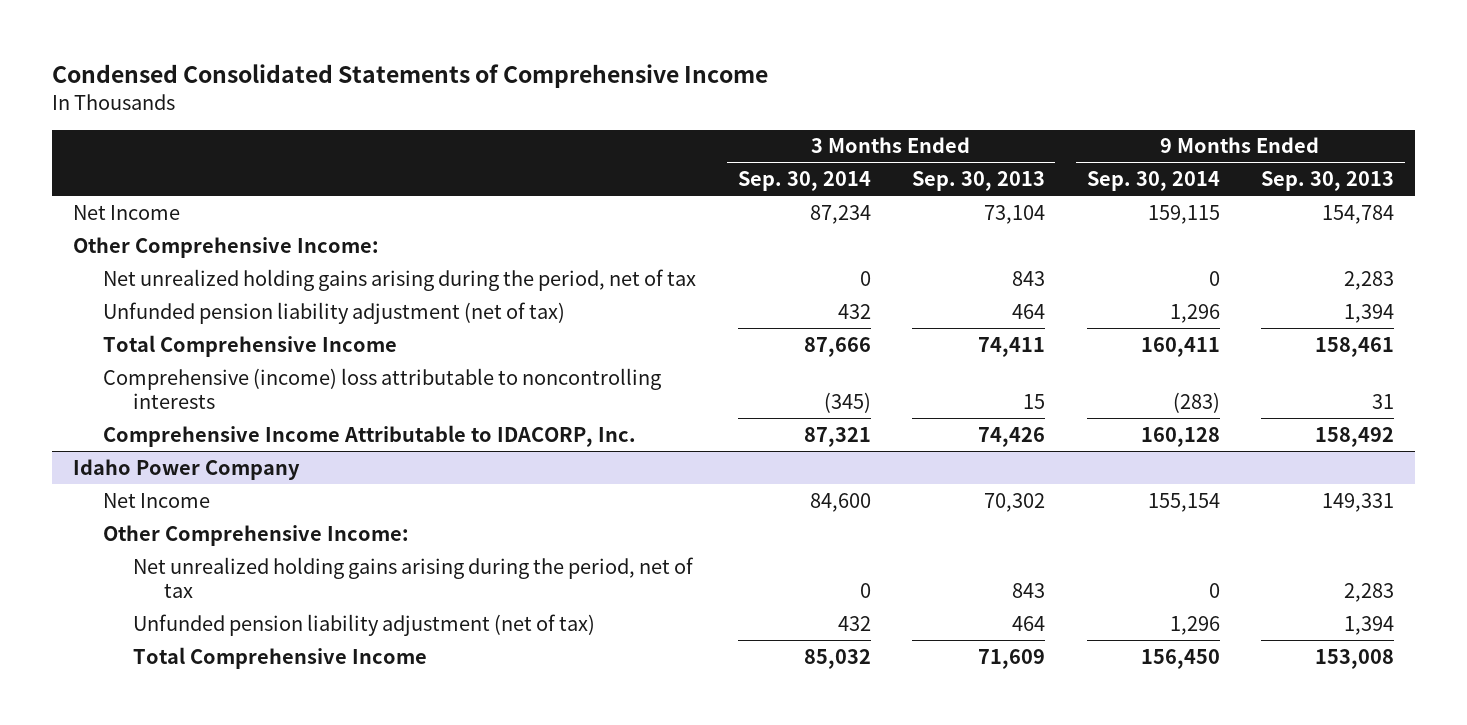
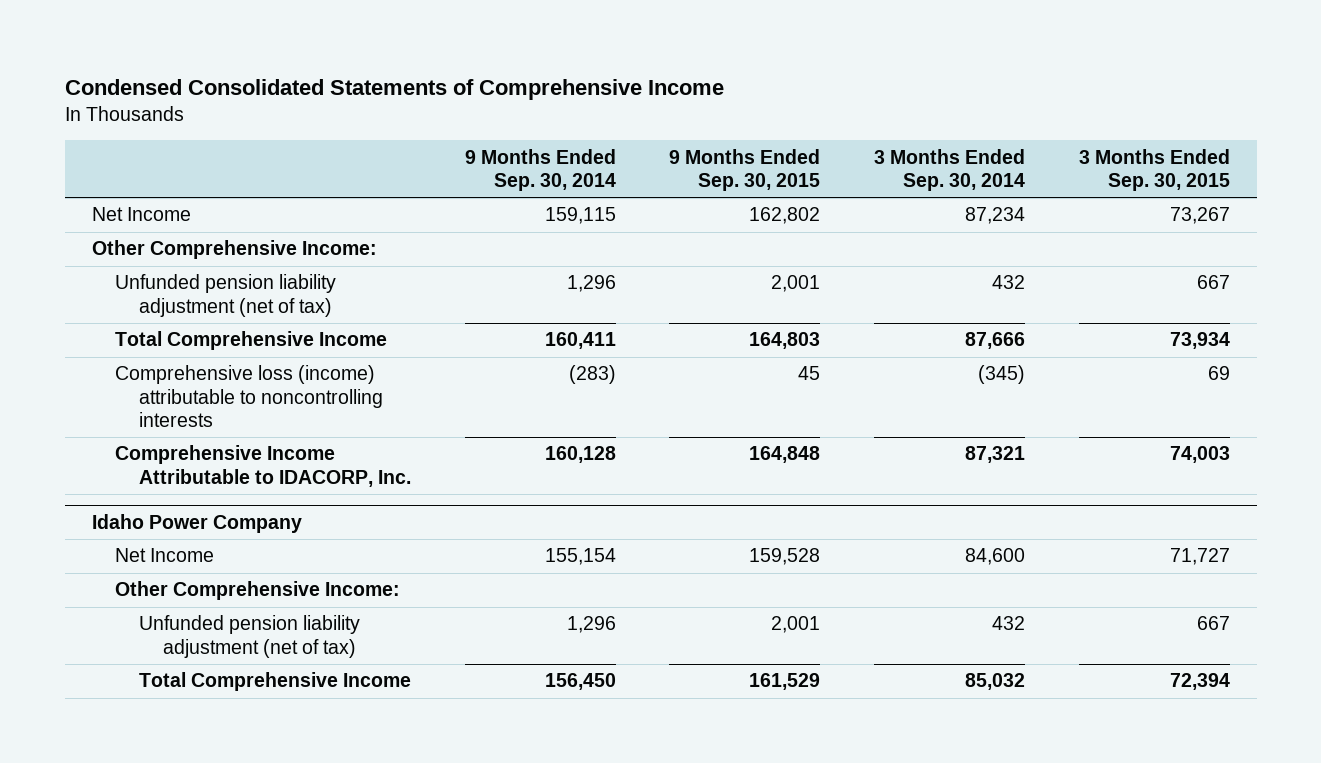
[912,171,1046,192] Sep. 30, 2013 -> none
[1261,171,1395,192] Sep. 30, 2013 -> none
none -> [669,148,821,192] 9 Months Ended Sep. 30, 2015
none -> [1078,148,1230,192] 3 Months Ended Sep. 30, 2015
[103,268,697,291] Net unrealized holding gains arising during the period, net of tax -> none
[103,367,662,409] Comprehensive (income) loss attributable to noncontrolling interests -> [115,365,384,428] Comprehensive loss (income) attributable to noncontrolling interests
[133,556,695,598] Net unrealized holding gains arising during the period, net of tax -> none

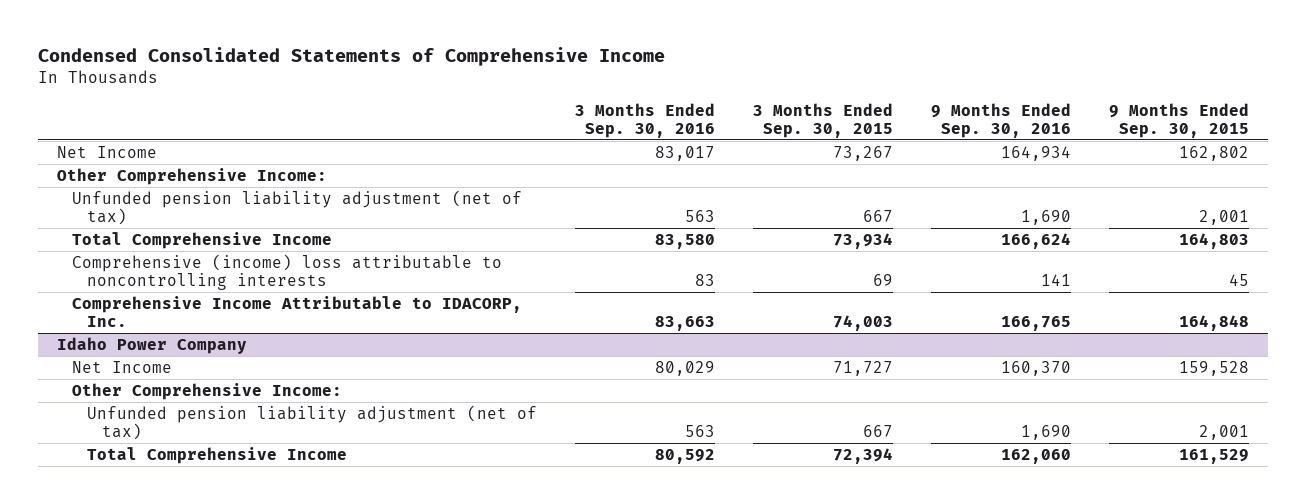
[464,148,616,192] 9 Months Ended Sep. 30, 2014 -> none
[874,148,1026,192] 3 Months Ended Sep. 30, 2014 -> none
none -> [575,102,716,138] 3 Months Ended Sep. 30, 2016
none -> [930,102,1071,138] 9 Months Ended Sep. 30, 2016
[115,365,384,428] Comprehensive loss (income) attributable to noncontrolling interests -> [72,253,503,291] Comprehensive (income) loss attributable to noncontrolling interests

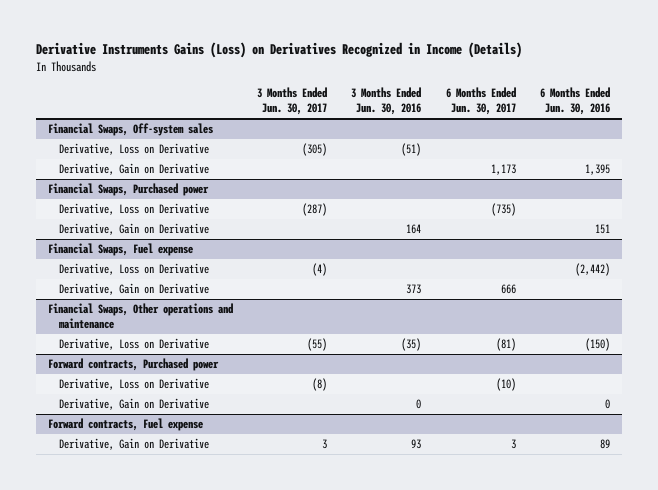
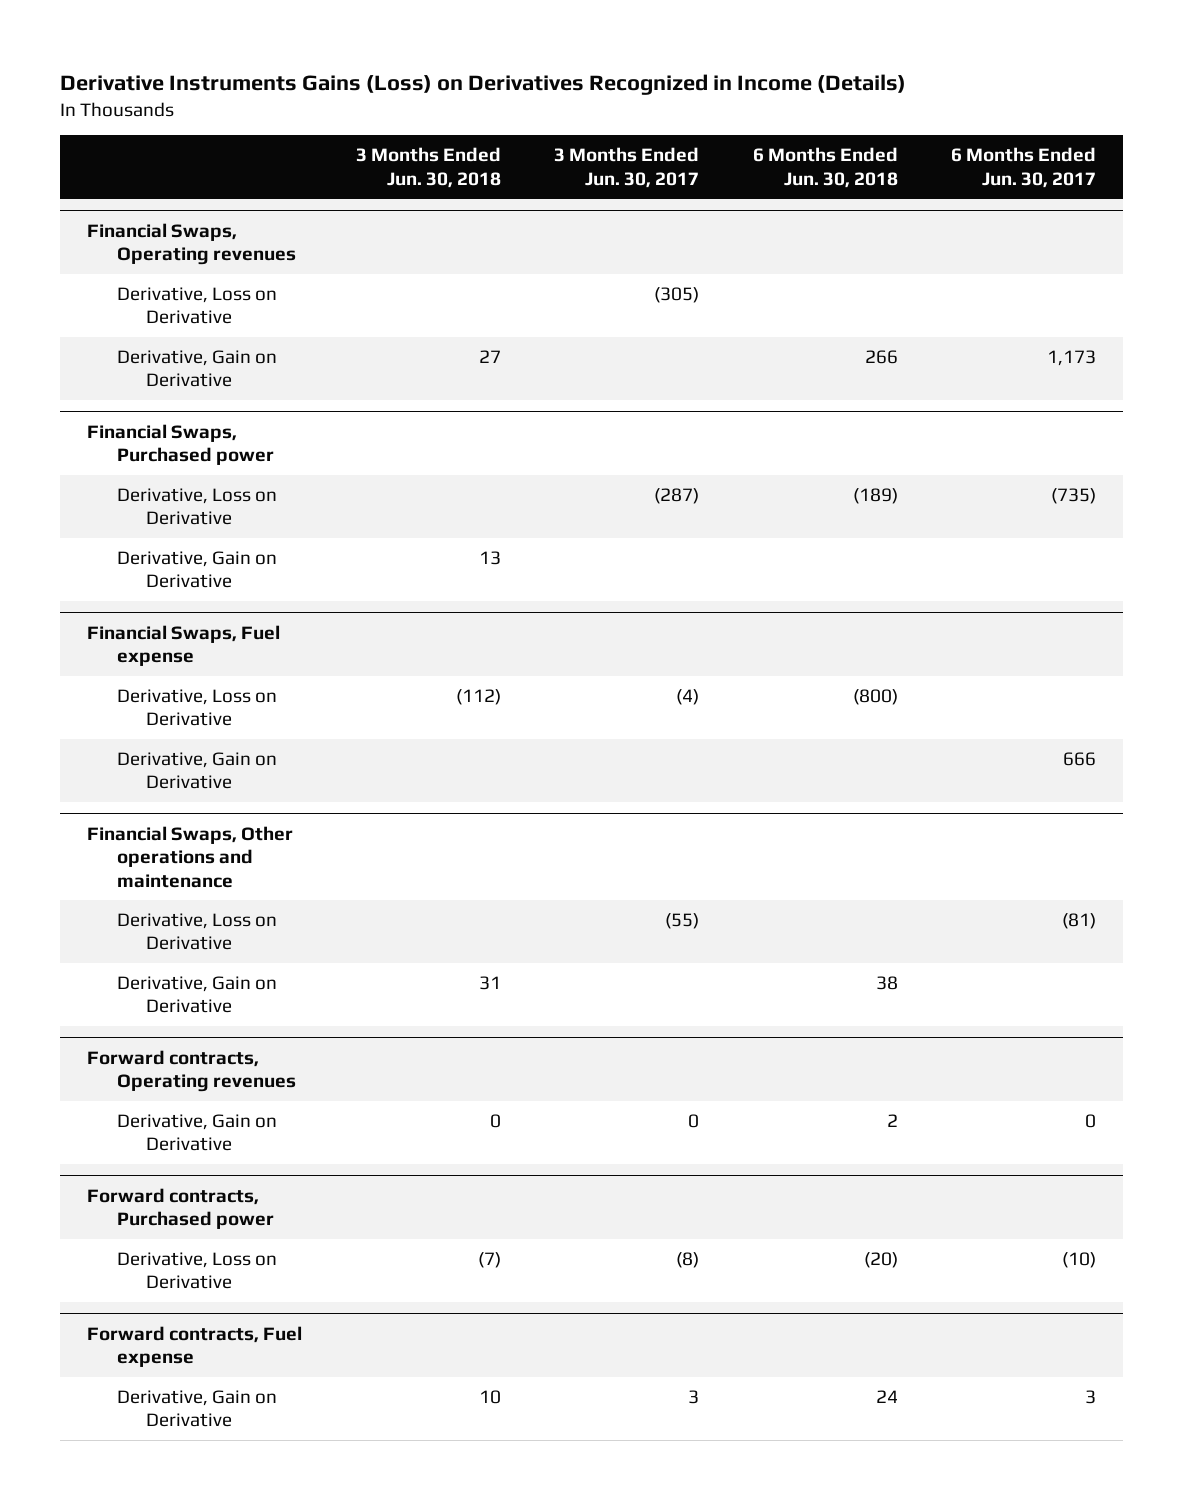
[351,87,422,116] 3 Months Ended Jun. 30, 2016 -> none
[539,87,610,116] 6 Months Ended Jun. 30, 2016 -> none
none -> [355,147,501,188] 3 Months Ended Jun. 30, 2018
none -> [752,147,898,188] 6 Months Ended Jun. 30, 2018
[47,123,213,137] Financial Swaps, Off-system sales -> none
none -> [87,222,296,266] Financial Swaps, Operating revenues
none -> [116,975,277,1014] Derivative, Gain on Derivative
none -> [87,1049,296,1093] Forward contracts, Operating revenues
none -> [116,1113,277,1152] Derivative, Gain on Derivative
[59,398,210,411] Derivative, Gain on Derivative -> none

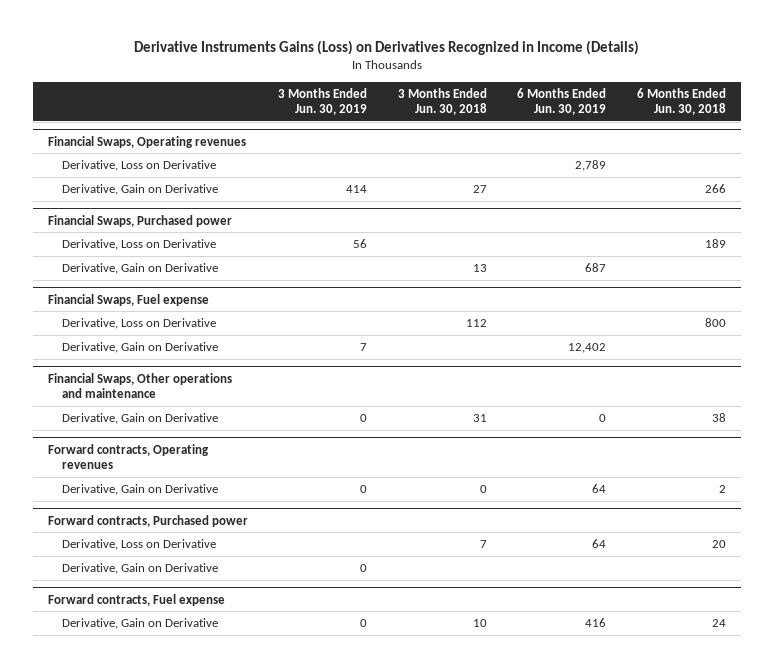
[554,147,700,188] 3 Months Ended Jun. 30, 2017 -> none
[951,147,1097,188] 6 Months Ended Jun. 30, 2017 -> none
none -> [278,87,368,116] 3 Months Ended Jun. 30, 2019
none -> [517,87,607,116] 6 Months Ended Jun. 30, 2019
[852,487,898,504] (189) -> [705,238,727,248] 189
[455,688,501,705] (112) -> [465,318,487,327] 112
[852,688,898,705] (800) -> [705,317,727,327] 800
[116,912,277,951] Derivative, Loss on Derivative -> none
[477,1251,501,1268] (7) -> [479,539,487,548] 7
[863,1251,898,1268] (20) -> [712,539,727,548] 20
none -> [61,562,218,574] Derivative, Gain on Derivative

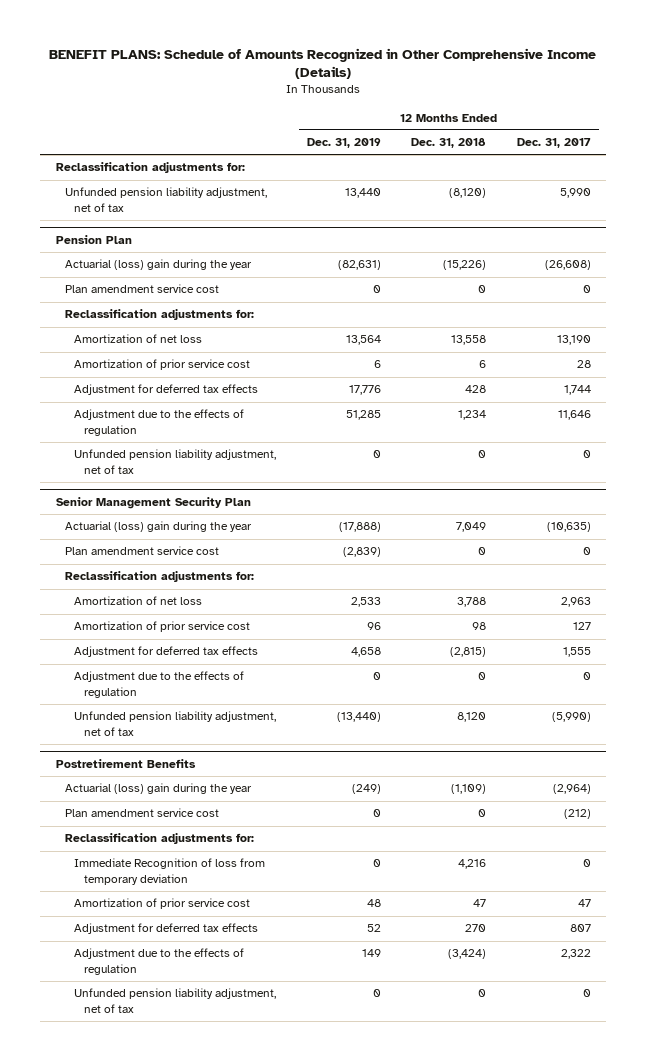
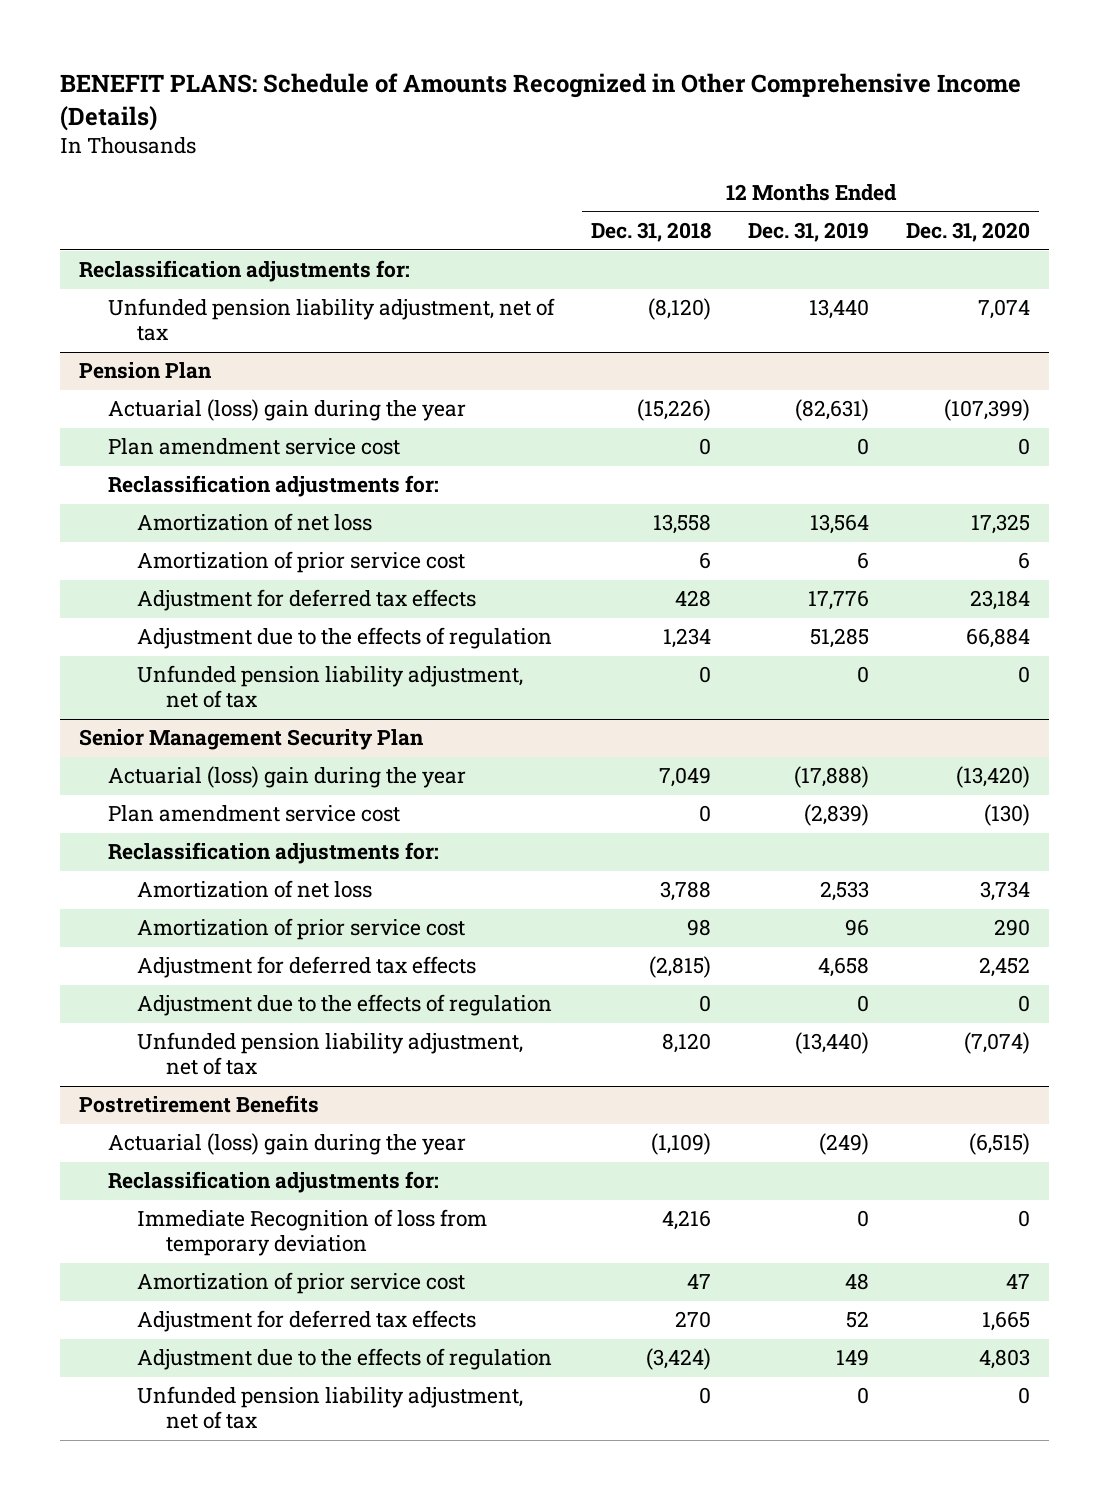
[517,138,592,149] Dec. 31, 2017 -> none
none -> [906,222,1031,243] Dec. 31, 2020
[64,808,219,818] Plan amendment service cost -> none

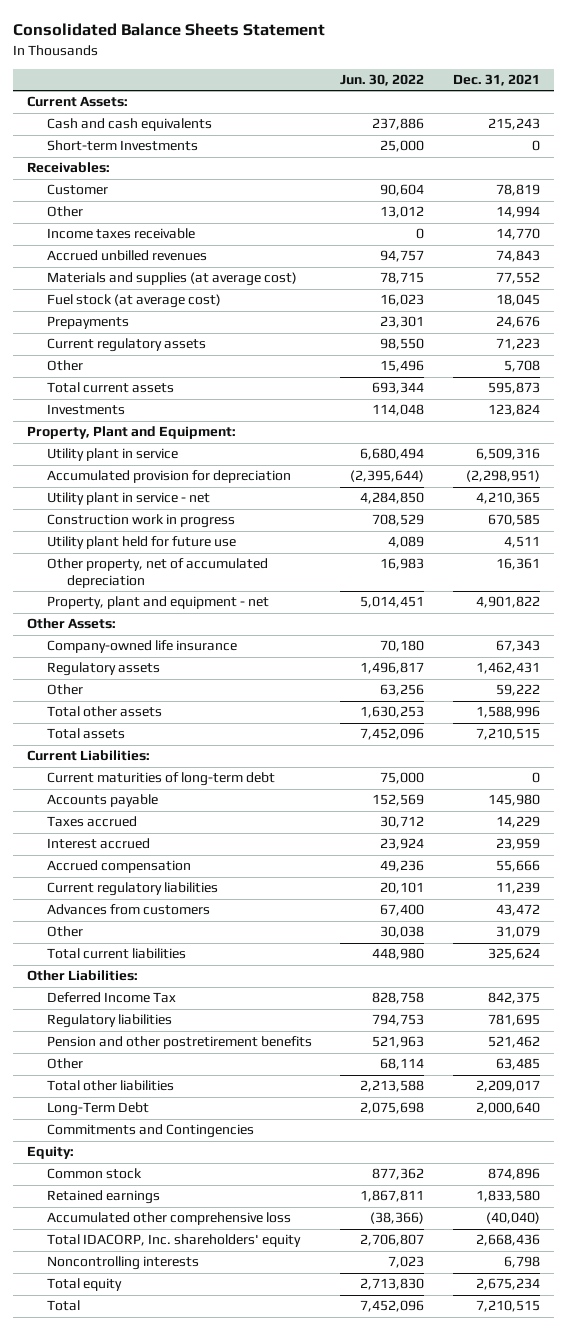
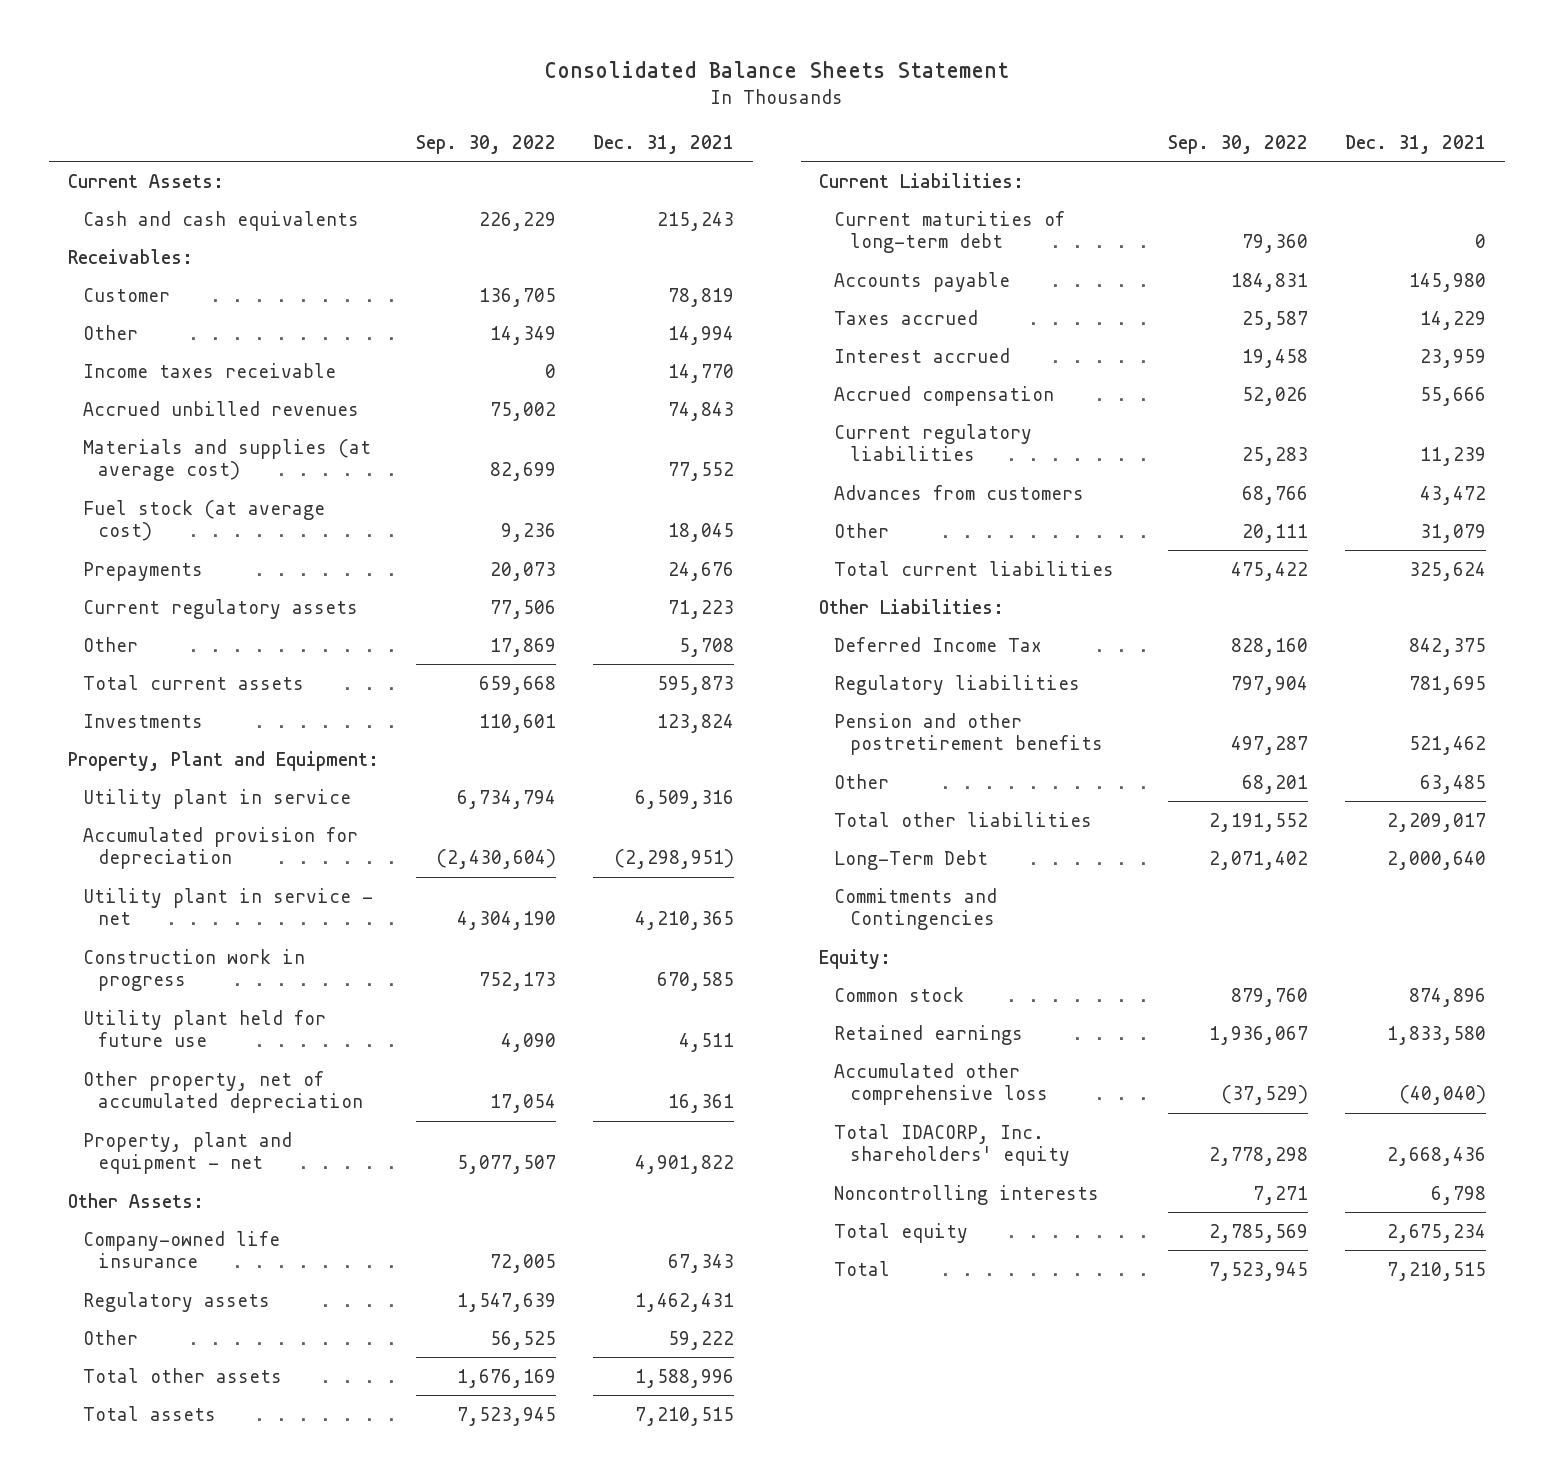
[340,74,425,87] Jun. 30, 2022 -> none
none -> [415,134,556,154] Sep. 30, 2022
[47,140,199,152] Short-term Investments -> none

